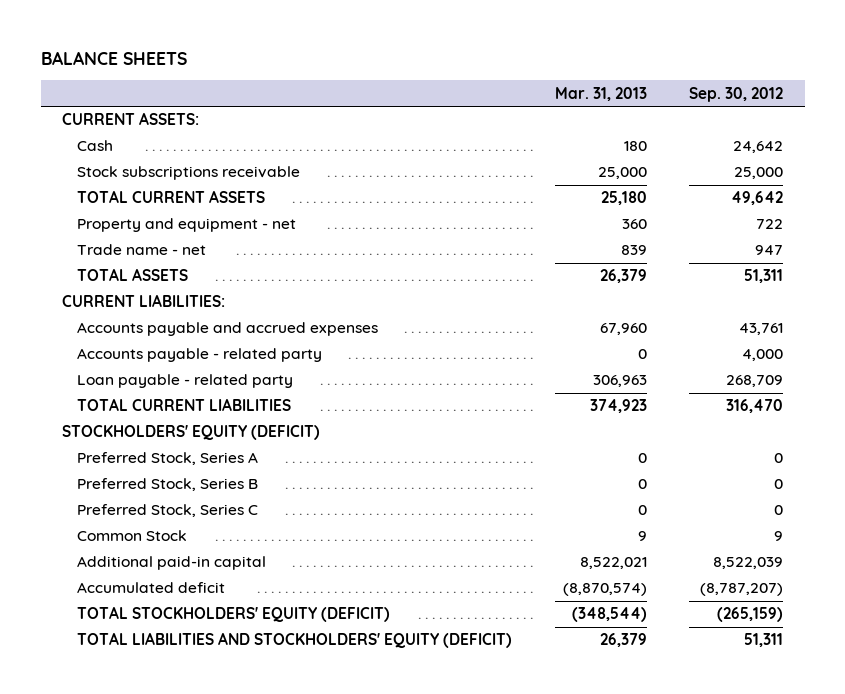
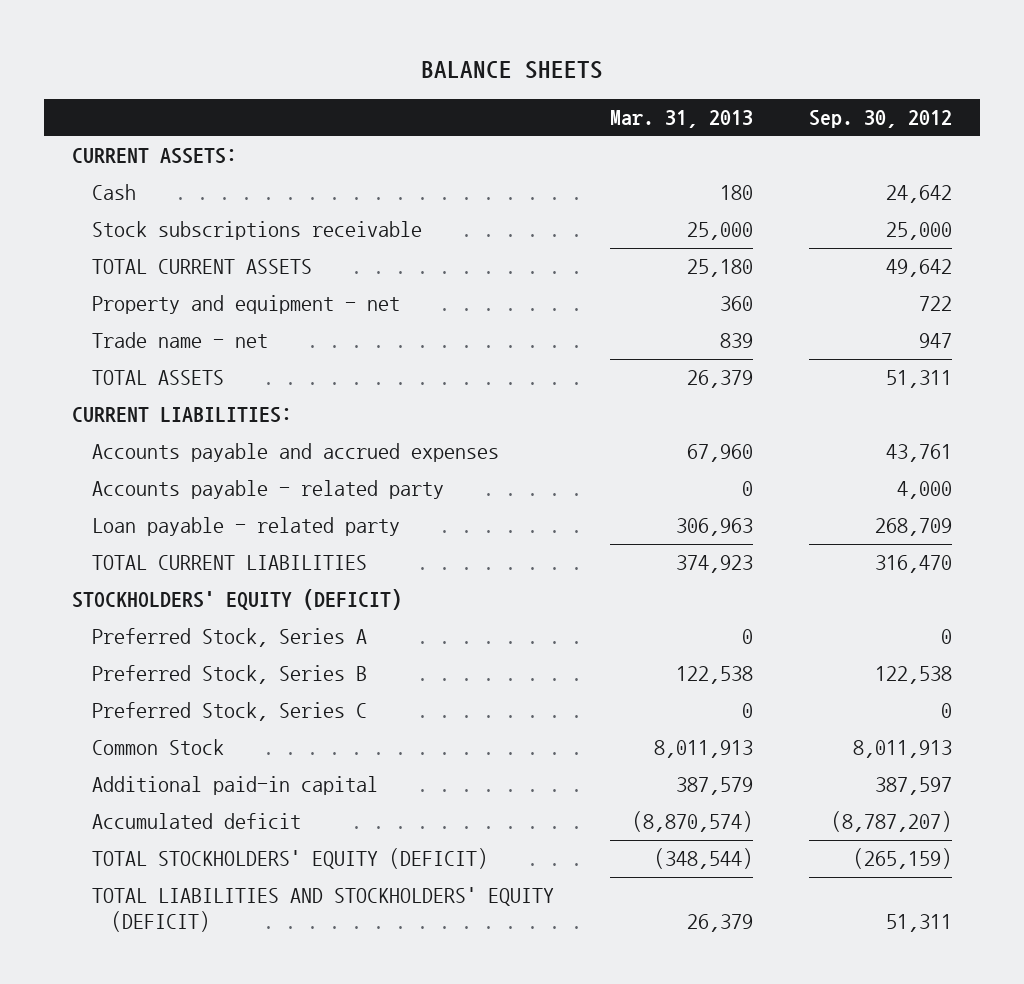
[637,479,647,490] 0 -> [675,666,753,685] 122,538
[774,479,784,490] 0 -> [874,666,952,685] 122,538
[637,531,647,542] 9 -> [653,740,753,759] 8,011,913
[774,531,784,542] 9 -> [852,740,952,759] 8,011,913
[579,557,647,570] 8,522,021 -> [675,777,753,796] 387,579
[713,557,784,570] 8,522,039 -> [874,777,952,796] 387,597

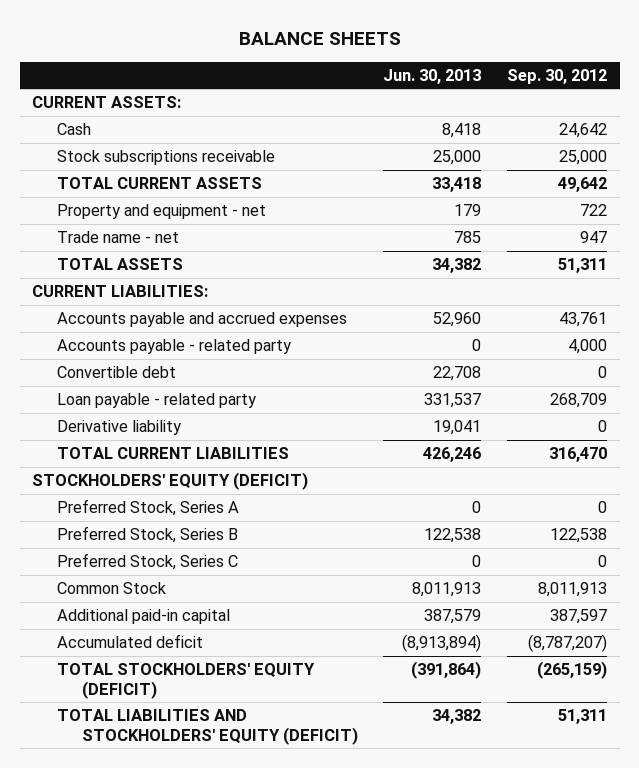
[609,110,753,129] Mar. 31, 2013 -> none
none -> [383,68,482,84] Jun. 30, 2013
none -> [57,366,177,379] Convertible debt
none -> [57,420,182,436] Derivative liability

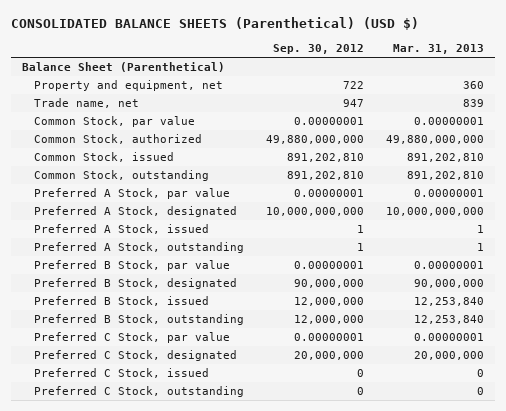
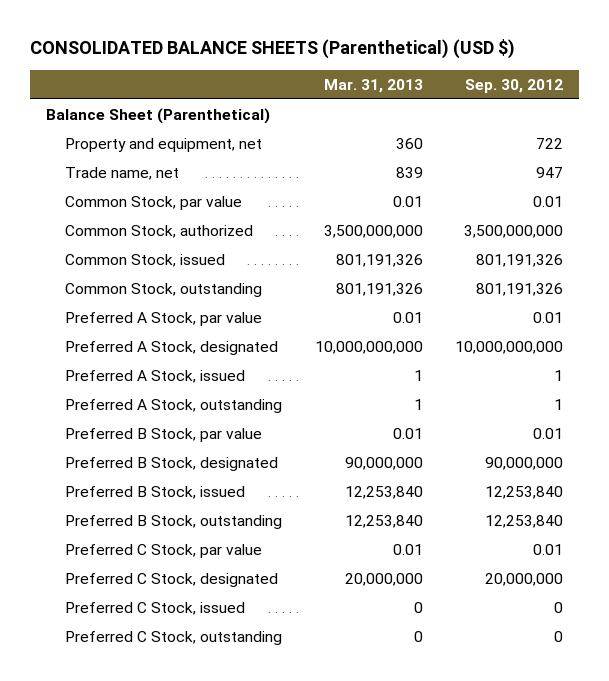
[294,117,365,126] 0.00000001 -> [533,195,564,207] 0.01
[414,117,485,126] 0.00000001 -> [392,195,423,207] 0.01
[266,135,365,145] 49,880,000,000 -> [464,224,564,238] 3,500,000,000
[386,135,485,145] 49,880,000,000 -> [323,224,423,238] 3,500,000,000
[287,153,365,163] 891,202,810 -> [476,253,564,267] 801,191,326
[407,153,485,163] 891,202,810 -> [335,253,423,267] 801,191,326
[287,171,365,181] 891,202,810 -> [476,282,564,296] 801,191,326
[407,171,485,181] 891,202,810 -> [335,282,423,296] 801,191,326
[294,189,365,198] 0.00000001 -> [533,311,564,323] 0.01
[414,189,485,198] 0.00000001 -> [392,311,423,323] 0.01
[294,261,365,270] 0.00000001 -> [533,427,564,439] 0.01
[414,261,485,270] 0.00000001 -> [392,427,423,439] 0.01
[294,297,365,307] 12,000,000 -> [485,485,564,499] 12,253,840
[294,315,365,325] 12,000,000 -> [485,514,564,528] 12,253,840
[294,333,365,342] 0.00000001 -> [533,543,564,555] 0.01
[414,333,485,342] 0.00000001 -> [392,543,423,555] 0.01

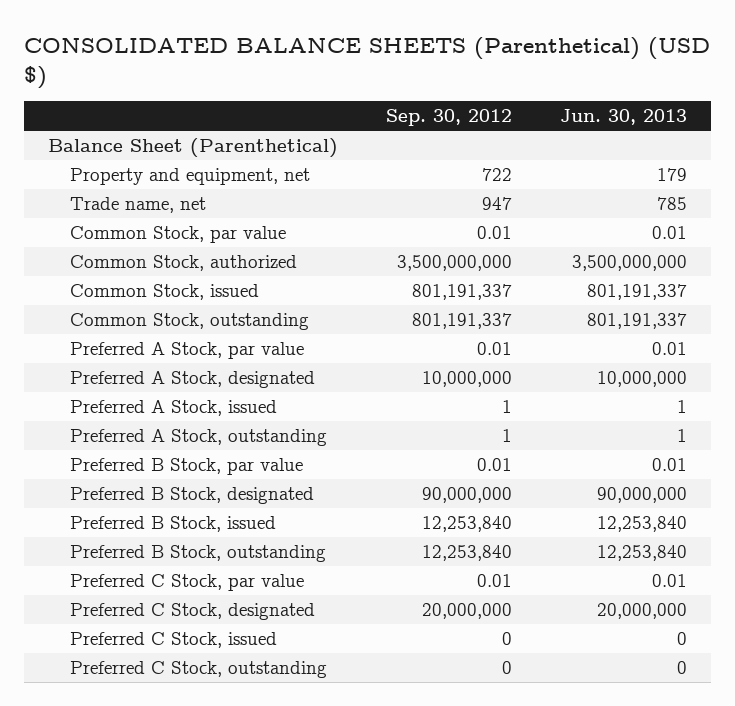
[323,78,423,93] Mar. 31, 2013 -> none
none -> [560,109,688,126] Jun. 30, 2013
[476,253,564,267] 801,191,326 -> [411,284,512,301] 801,191,337
[476,282,564,296] 801,191,326 -> [411,313,512,330] 801,191,337
[455,340,564,354] 10,000,000,000 -> [421,371,512,388] 10,000,000

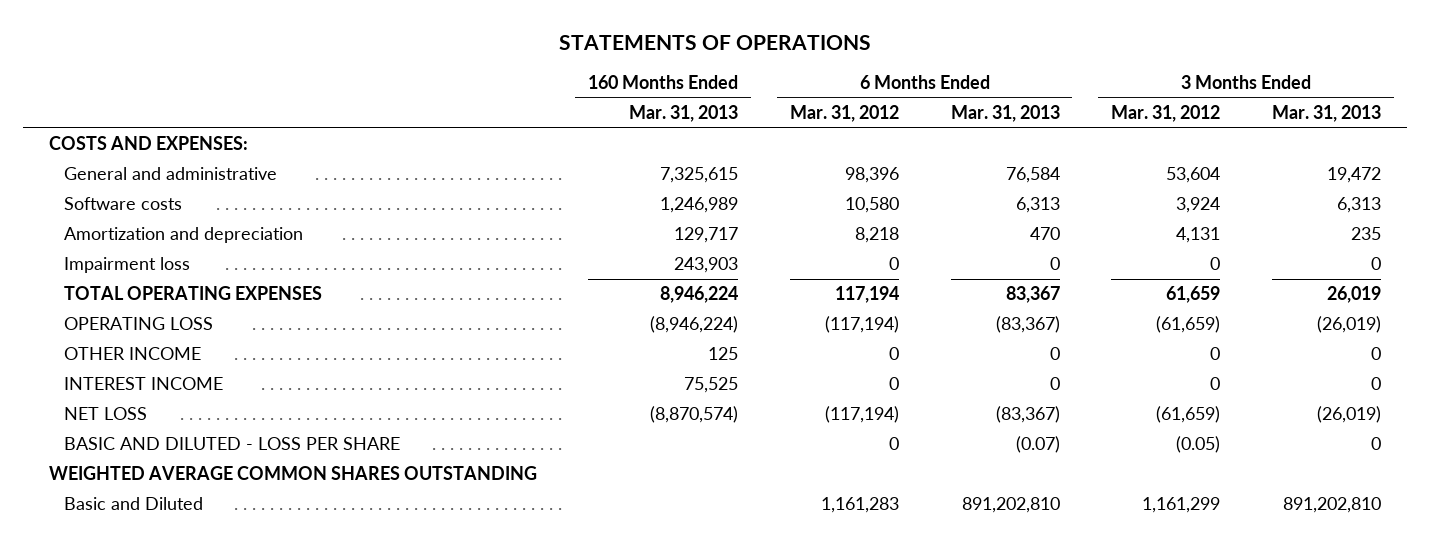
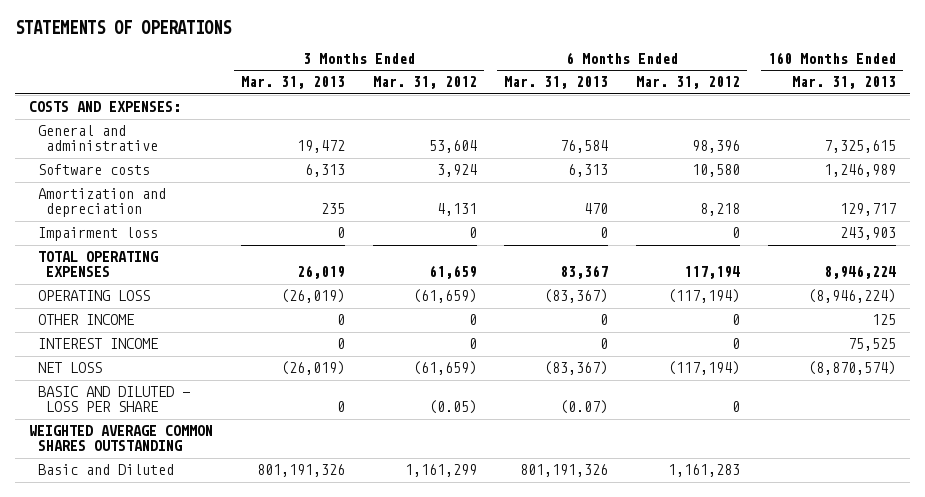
[961,497,1060,514] 891,202,810 -> [520,464,609,478] 801,191,326
[1282,497,1381,514] 891,202,810 -> [256,464,345,478] 801,191,326

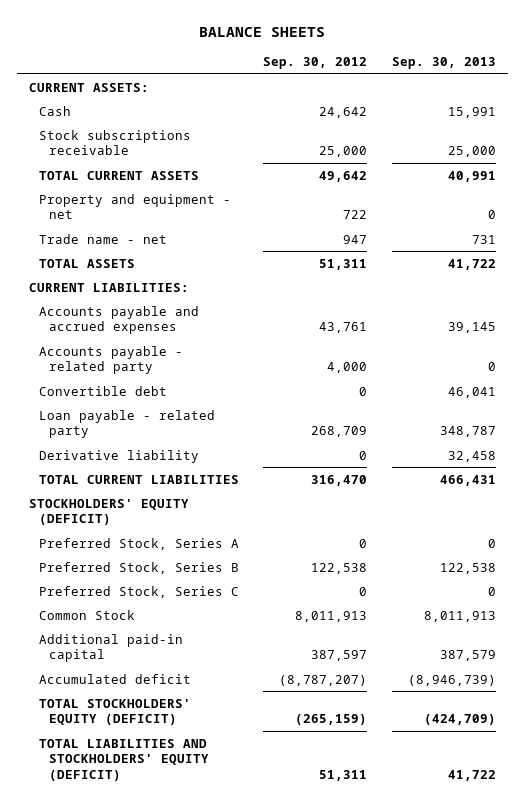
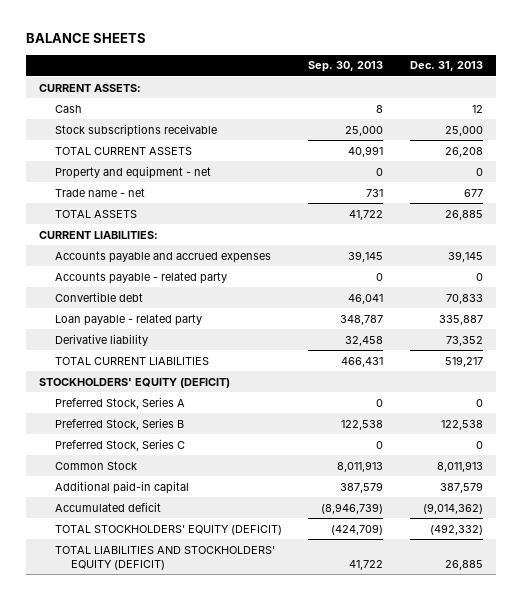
[263,57,368,70] Sep. 30, 2012 -> none
none -> [409,61,483,72] Dec. 31, 2013
[447,106,496,118] 15,991 -> [376,104,384,113] 8

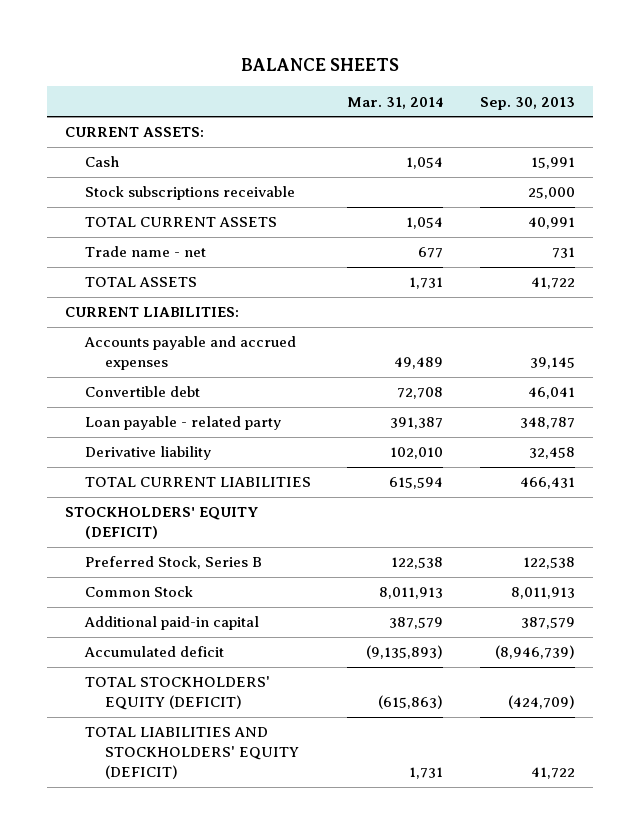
[409,61,483,72] Dec. 31, 2013 -> none
none -> [347,96,444,109] Mar. 31, 2014
[376,104,384,113] 8 -> [530,157,575,170] 15,991
[55,165,212,179] Property and equipment - net -> none
[55,271,228,284] Accounts payable - related party -> none
[55,396,186,409] Preferred Stock, Series A -> none
[55,438,186,451] Preferred Stock, Series C -> none

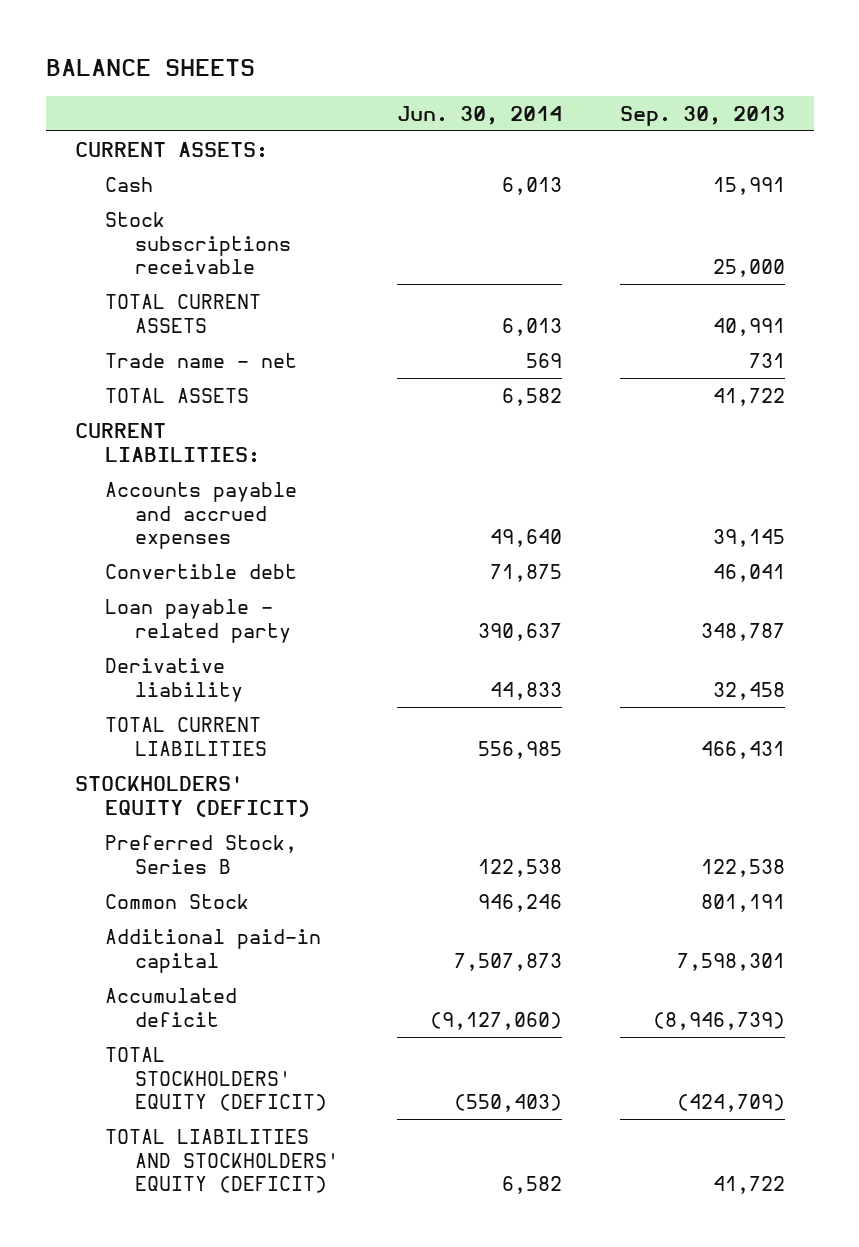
[347,96,444,109] Mar. 31, 2014 -> none
none -> [396,105,562,125] Jun. 30, 2014
[510,587,575,600] 8,011,913 -> [700,893,785,912] 801,191
[520,617,575,630] 387,579 -> [676,952,785,971] 7,598,301

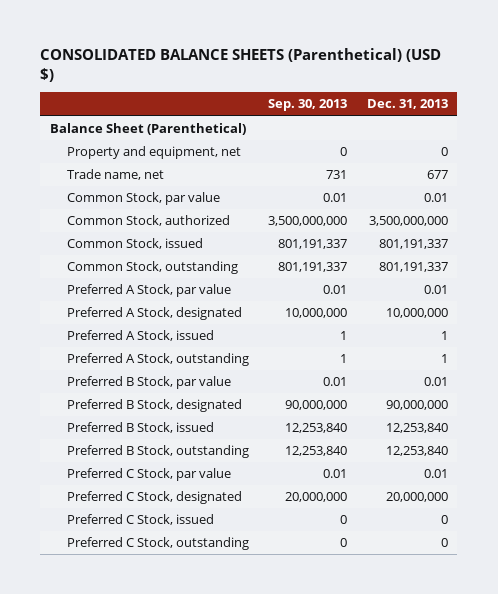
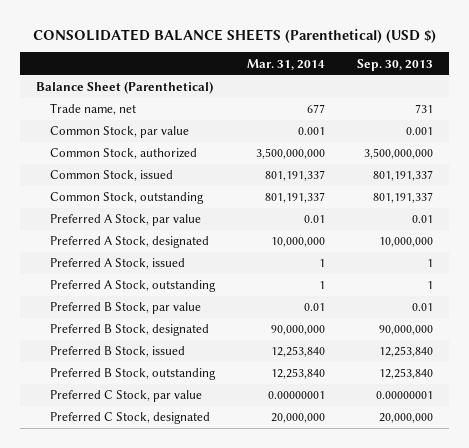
[366,99,448,110] Dec. 31, 2013 -> none
none -> [247,58,326,70] Mar. 31, 2014
[66,146,241,160] Property and equipment, net -> none
[323,193,348,203] 0.01 -> [406,127,434,136] 0.001
[323,469,348,479] 0.01 -> [376,391,434,400] 0.00000001
[66,514,214,526] Preferred C Stock, issued -> none
[66,537,249,551] Preferred C Stock, outstanding -> none

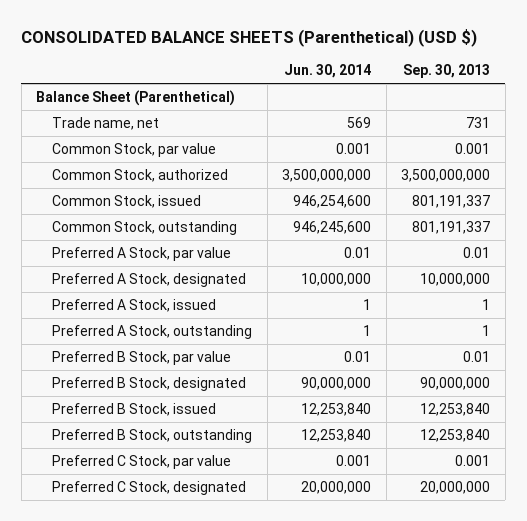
[247,58,326,70] Mar. 31, 2014 -> none
none -> [284,64,372,79] Jun. 30, 2014
[376,391,434,400] 0.00000001 -> [455,454,491,466] 0.001

